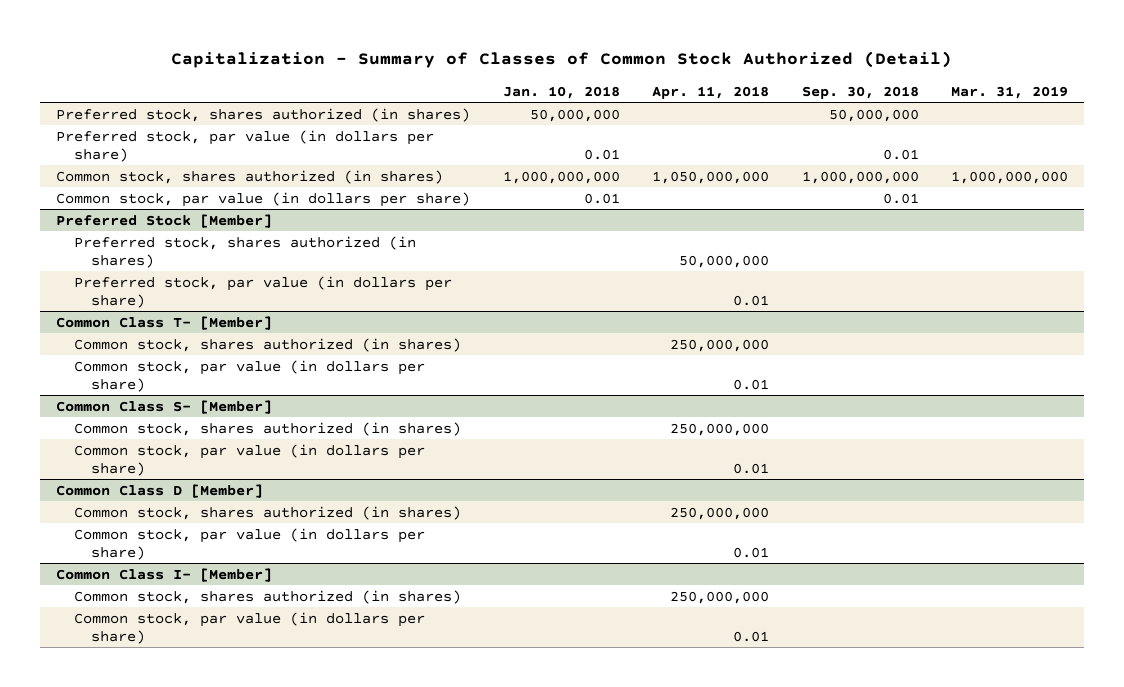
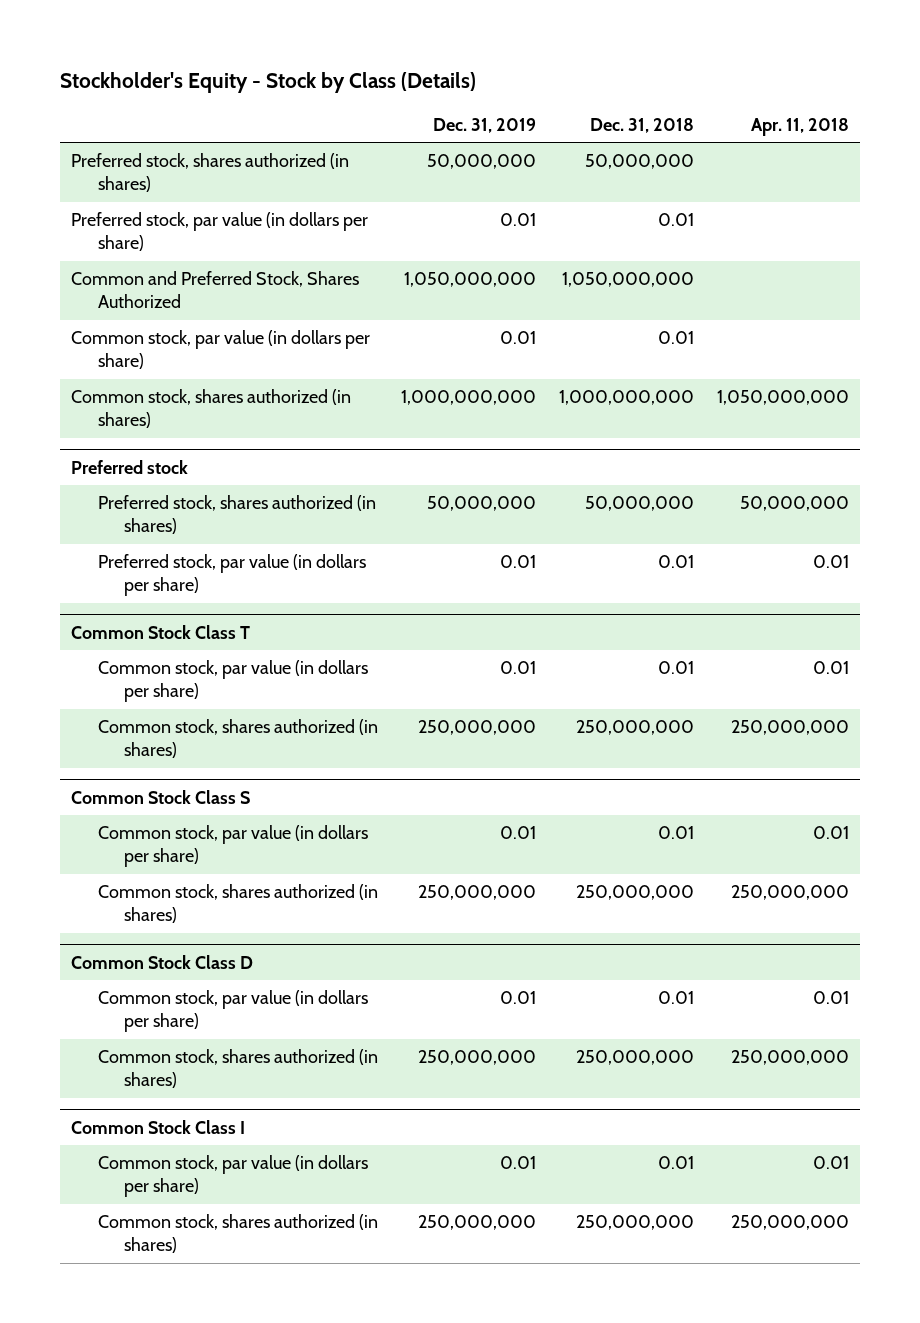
[171,51,953,69] Capitalization - Summary of Classes of Common Stock Authorized (Detail) -> [59,72,476,94] Stockholder's Equity - Stock by Class (Details)
[502,85,620,99] Jan. 10, 2018 -> none
[801,85,919,99] Sep. 30, 2018 -> none
[951,85,1069,99] Mar. 31, 2019 -> none
none -> [432,117,536,133] Dec. 31, 2019
none -> [589,117,694,133] Dec. 31, 2018
none -> [71,271,360,309] Common and Preferred Stock, Shares Authorized
[56,169,444,184] Common stock, shares authorized (in shares) -> [71,389,352,429] Common stock, shares authorized (in shares)
[56,213,273,228] Preferred Stock [Member] -> [71,459,189,474] Preferred stock
[73,337,461,352] Common stock, shares authorized (in shares) -> none
[56,315,273,330] Common Class T- [Member] -> [71,624,251,639] Common Stock Class T
[56,399,273,414] Common Class S- [Member] -> none
none -> [71,789,251,804] Common Stock Class S
[56,483,264,498] Common Class D [Member] -> none
none -> [71,954,254,969] Common Stock Class D
[56,567,273,582] Common Class I- [Member] -> none
none -> [71,1119,246,1134] Common Stock Class I
none -> [97,1214,378,1254] Common stock, shares authorized (in shares)

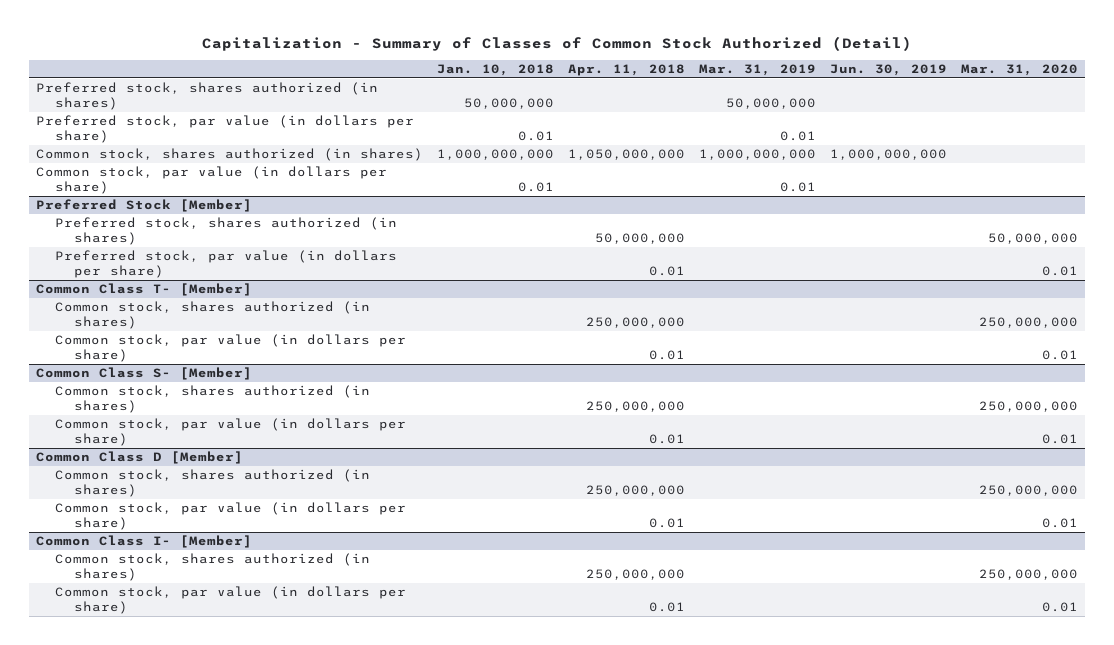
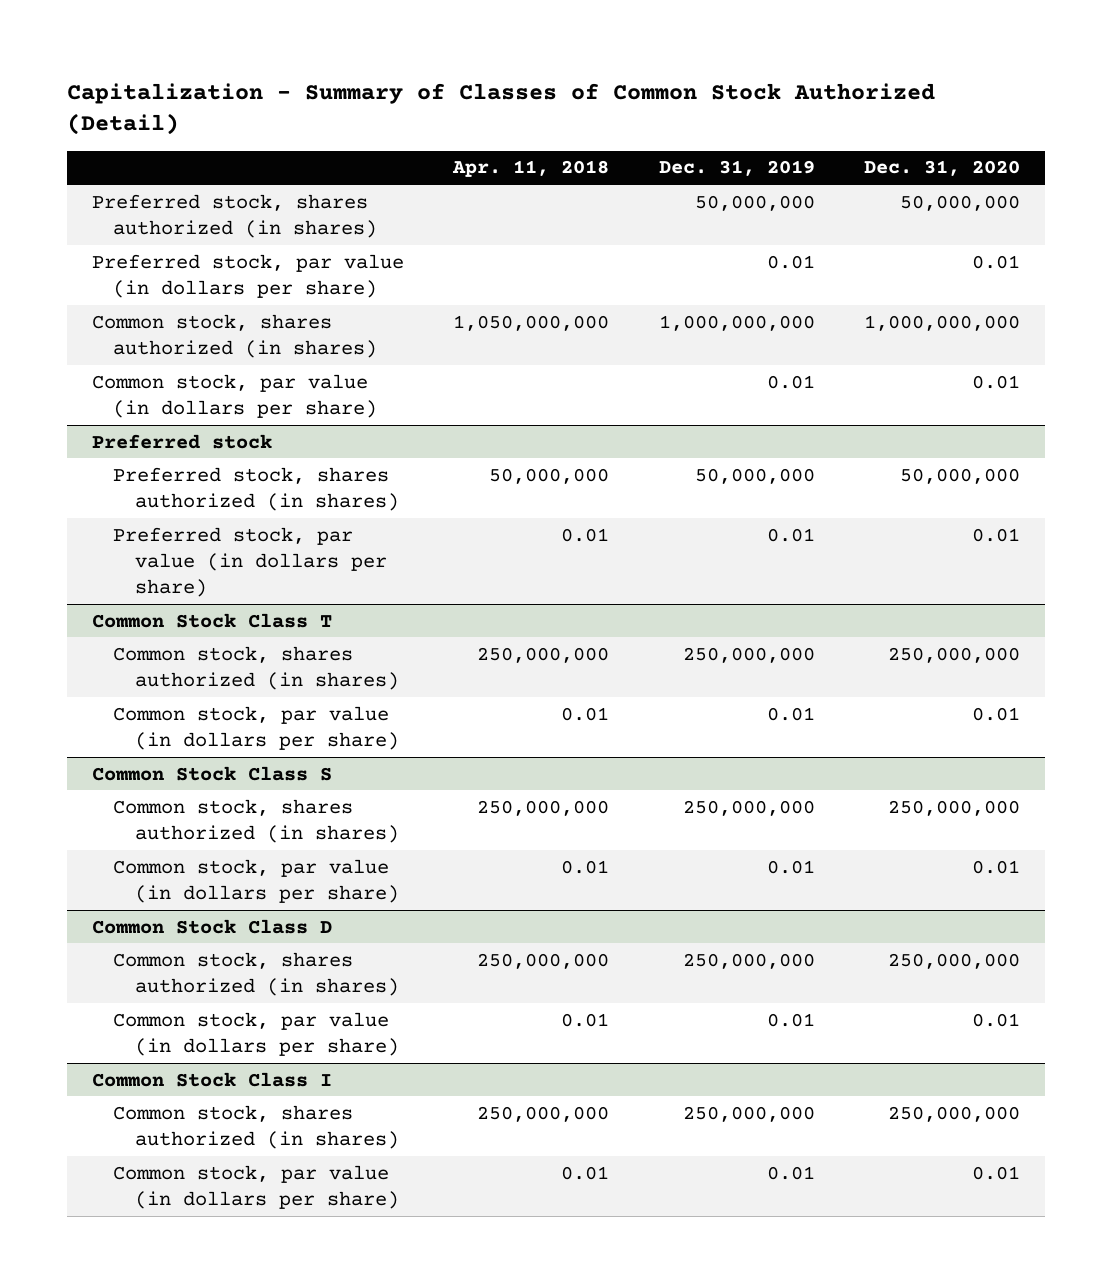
[436,63,554,76] Jan. 10, 2018 -> none
[698,63,816,76] Mar. 31, 2019 -> none
[829,63,947,76] Jun. 30, 2019 -> none
[960,63,1078,76] Mar. 31, 2020 -> none
none -> [658,160,815,177] Dec. 31, 2019
none -> [864,160,1021,177] Dec. 31, 2020
[36,199,253,213] Preferred Stock [Member] -> [91,433,272,449] Preferred stock
[36,283,253,297] Common Class T- [Member] -> [91,612,332,628] Common Stock Class T
[36,367,253,381] Common Class S- [Member] -> [91,765,332,781] Common Stock Class S
[36,451,244,465] Common Class D [Member] -> [91,918,332,934] Common Stock Class D
[36,535,253,549] Common Class I- [Member] -> [91,1071,332,1087] Common Stock Class I

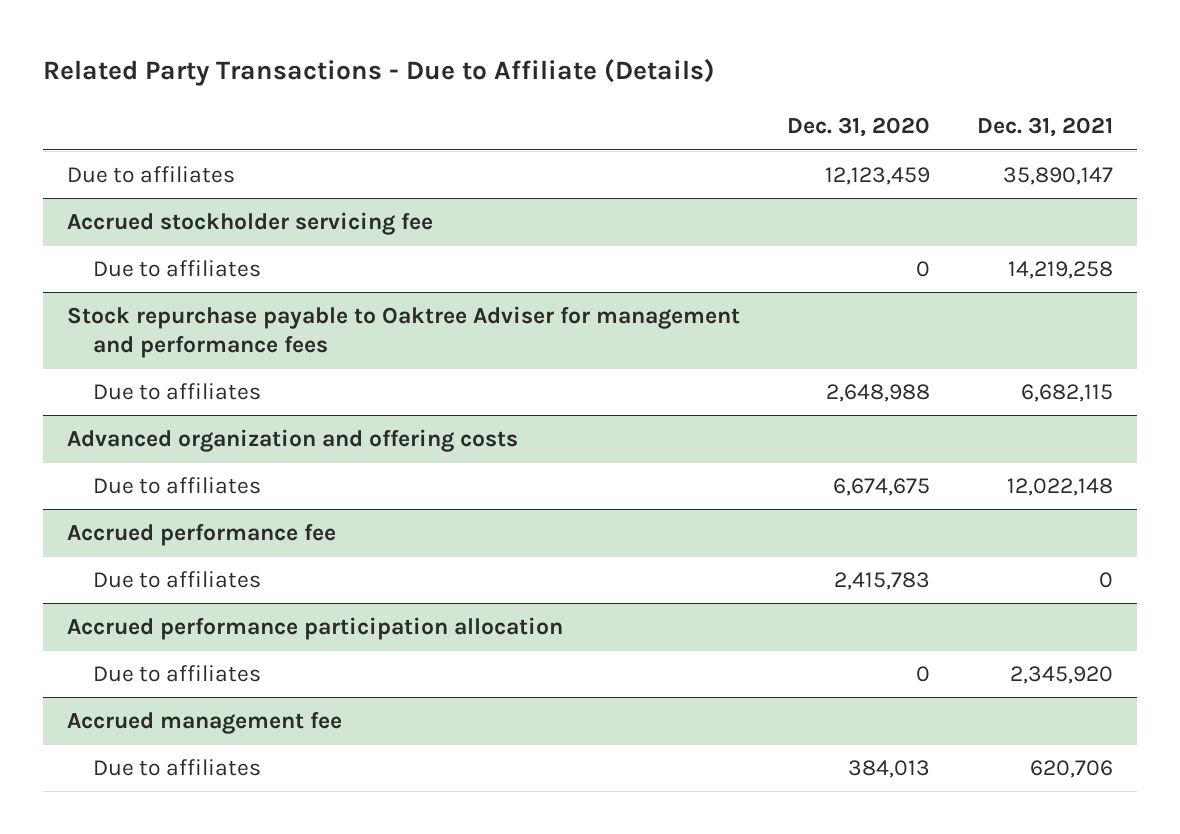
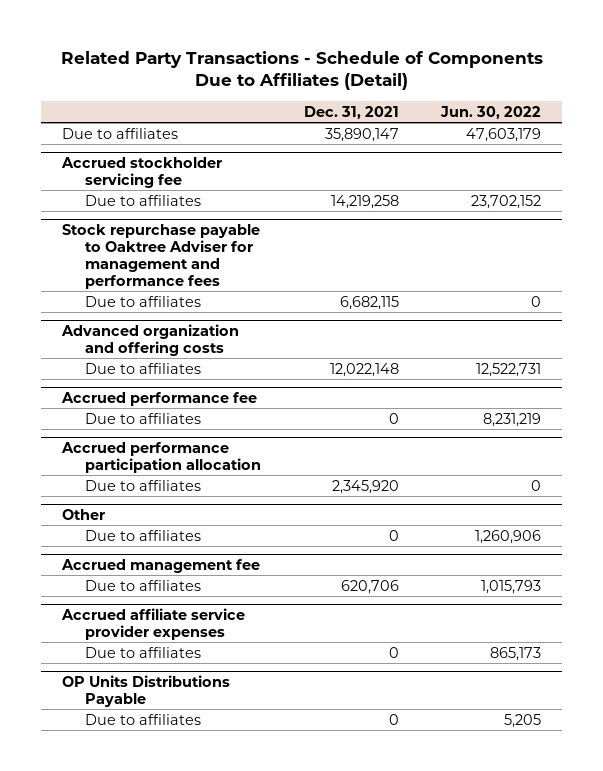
[43,59,716,87] Related Party Transactions - Due to Affiliate (Details) -> [60,50,543,91] Related Party Transactions - Schedule of Components Due to Affiliates (Detail)
[787,117,931,138] Dec. 31, 2020 -> none
none -> [440,105,542,119] Jun. 30, 2022
none -> [61,509,105,521] Other
none -> [85,529,202,541] Due to affiliates
none -> [60,608,245,641] Accrued affiliate service provider expenses
none -> [85,646,202,658] Due to affiliates
none -> [61,675,230,708] OP Units Distributions Payable
none -> [85,713,202,725] Due to affiliates

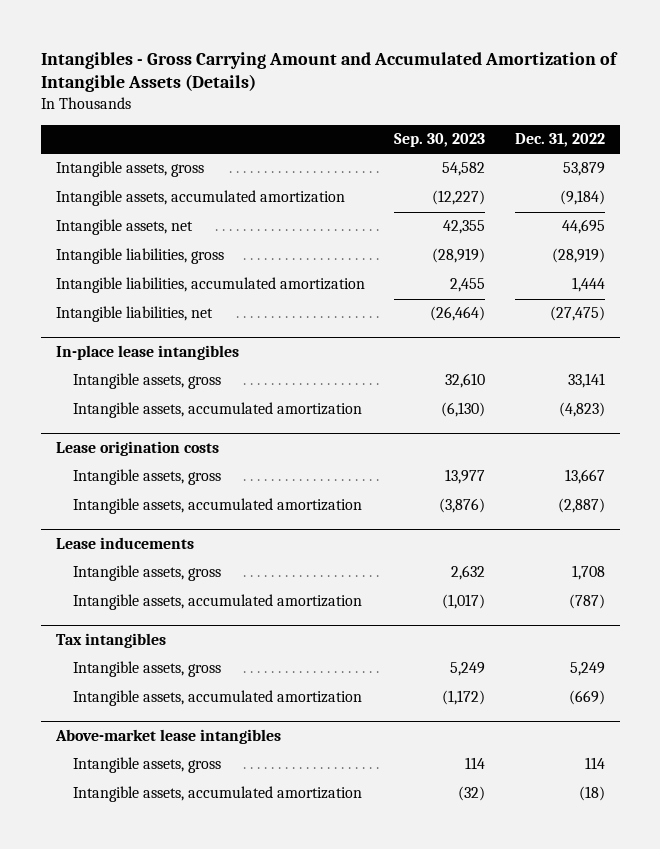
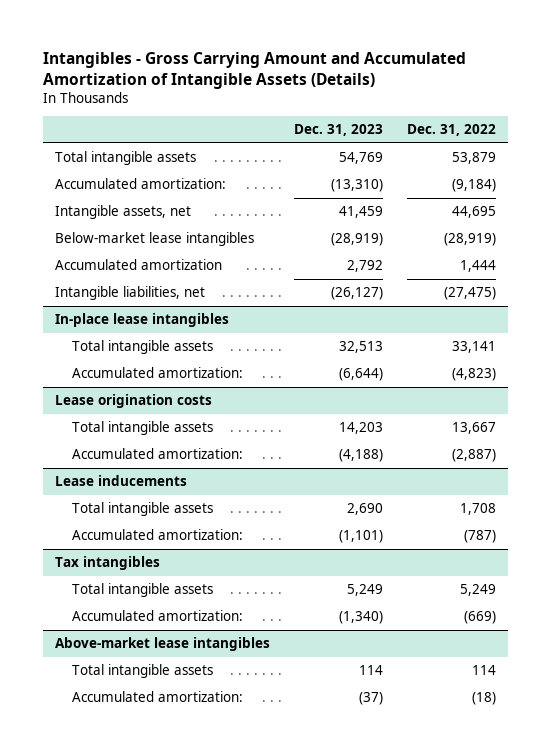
[394,133,486,148] Sep. 30, 2023 -> none
none -> [293,124,383,137] Dec. 31, 2023
[55,161,204,178] Intangible assets, gross -> [54,151,196,166] Total intangible assets
[55,190,345,207] Intangible assets, accumulated amortization -> [54,178,226,190] Accumulated amortization:
[55,248,224,265] Intangible liabilities, gross -> [54,232,254,247] Below-market lease intangibles
[55,277,365,294] Intangible liabilities, accumulated amortization -> [54,259,222,271] Accumulated amortization
[73,373,222,390] Intangible assets, gross -> [71,340,213,355] Total intangible assets
[73,402,363,419] Intangible assets, accumulated amortization -> [71,367,243,379] Accumulated amortization:
[73,469,222,486] Intangible assets, gross -> [71,421,213,436] Total intangible assets
[73,498,363,515] Intangible assets, accumulated amortization -> [71,448,243,460] Accumulated amortization:
[73,565,222,582] Intangible assets, gross -> [71,502,213,517] Total intangible assets
[73,594,363,611] Intangible assets, accumulated amortization -> [71,529,243,541] Accumulated amortization:
[73,661,222,678] Intangible assets, gross -> [71,583,213,598] Total intangible assets
[73,690,363,707] Intangible assets, accumulated amortization -> [71,610,243,622] Accumulated amortization:
[73,757,222,774] Intangible assets, gross -> [71,664,213,679] Total intangible assets
[73,786,363,803] Intangible assets, accumulated amortization -> [71,691,243,703] Accumulated amortization:

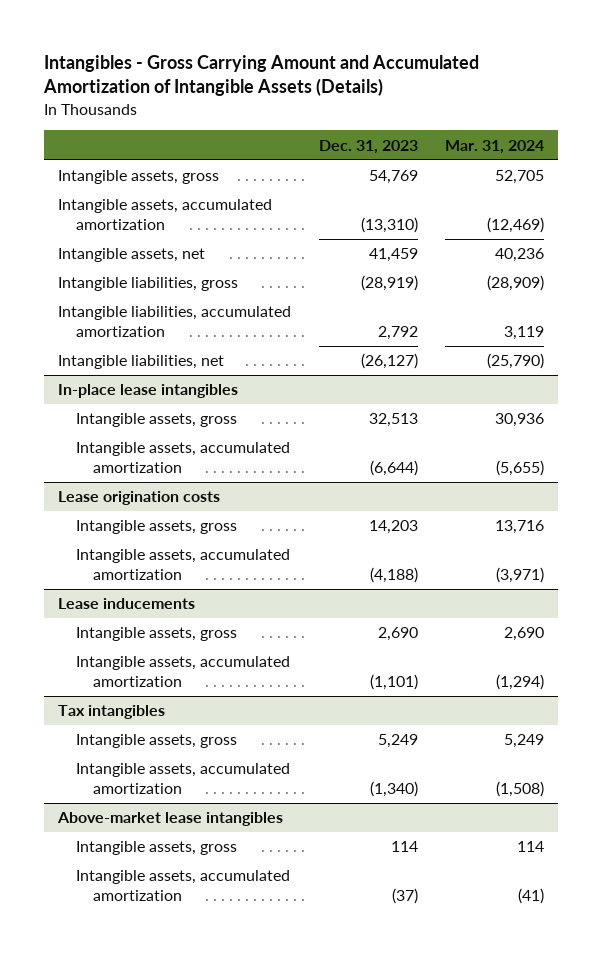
[406,124,496,137] Dec. 31, 2022 -> none
none -> [445,139,545,154] Mar. 31, 2024
[54,151,196,166] Total intangible assets -> [58,170,220,185] Intangible assets, gross
[54,178,226,190] Accumulated amortization: -> [58,199,273,231] Intangible assets, accumulated amortization
[54,232,254,247] Below-market lease intangibles -> [58,277,239,292] Intangible liabilities, gross
[54,259,222,271] Accumulated amortization -> [58,306,292,338] Intangible liabilities, accumulated amortization
[71,340,213,355] Total intangible assets -> [75,413,237,428] Intangible assets, gross
[71,367,243,379] Accumulated amortization: -> [75,442,290,474] Intangible assets, accumulated amortization
[71,421,213,436] Total intangible assets -> [75,520,237,535] Intangible assets, gross
[71,448,243,460] Accumulated amortization: -> [75,549,290,581] Intangible assets, accumulated amortization
[71,502,213,517] Total intangible assets -> [75,627,237,642] Intangible assets, gross
[71,529,243,541] Accumulated amortization: -> [75,656,290,688] Intangible assets, accumulated amortization
[71,583,213,598] Total intangible assets -> [75,734,237,749] Intangible assets, gross
[71,610,243,622] Accumulated amortization: -> [75,763,290,795] Intangible assets, accumulated amortization
[71,664,213,679] Total intangible assets -> [75,841,237,856] Intangible assets, gross
[71,691,243,703] Accumulated amortization: -> [75,870,290,902] Intangible assets, accumulated amortization

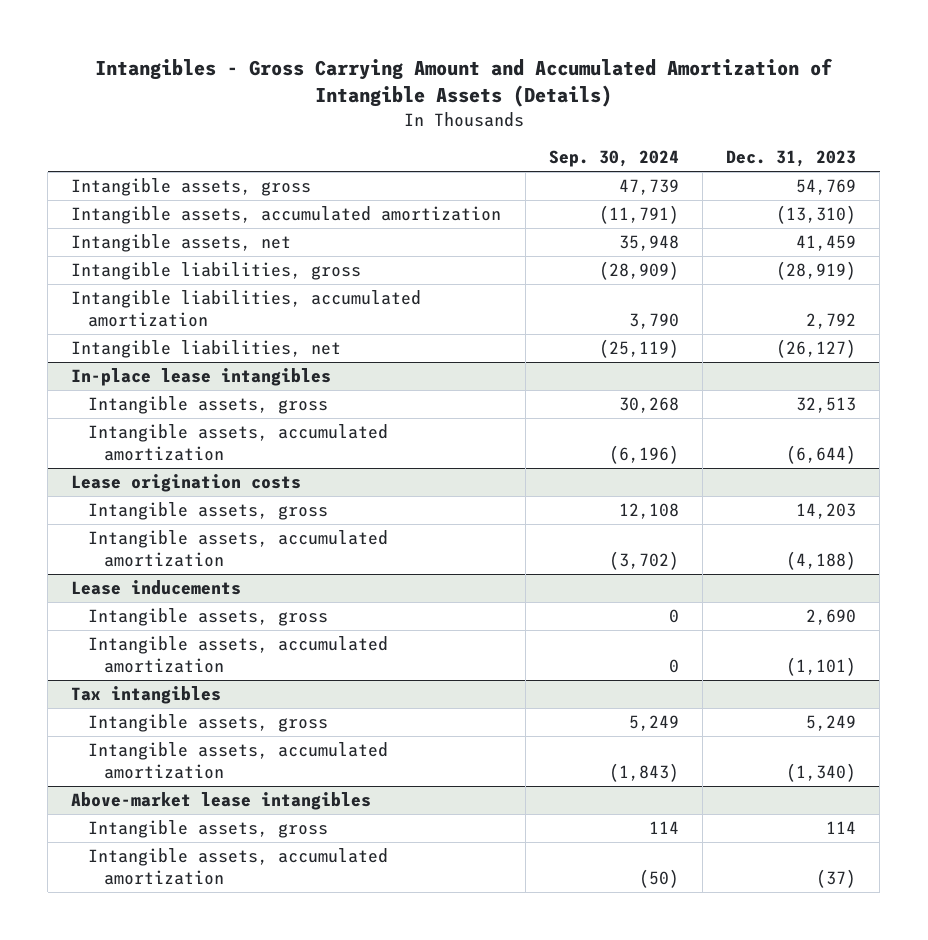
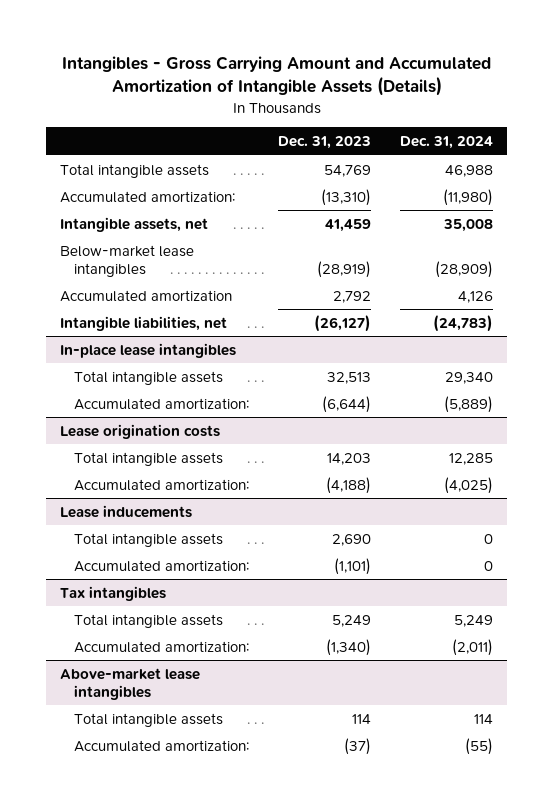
[548,150,679,168] Sep. 30, 2024 -> none
none -> [399,136,493,150] Dec. 31, 2024
[71,178,312,197] Intangible assets, gross -> [60,163,210,178] Total intangible assets
[71,206,502,225] Intangible assets, accumulated amortization -> [60,190,236,203] Accumulated amortization:
[71,262,362,281] Intangible liabilities, gross -> [60,244,195,277] Below-market lease intangibles
[71,290,422,327] Intangible liabilities, accumulated amortization -> [60,289,233,302] Accumulated amortization
[87,396,328,415] Intangible assets, gross -> [74,370,224,385] Total intangible assets
[87,424,388,461] Intangible assets, accumulated amortization -> [74,397,250,410] Accumulated amortization:
[87,502,328,521] Intangible assets, gross -> [74,451,224,466] Total intangible assets
[87,530,388,567] Intangible assets, accumulated amortization -> [74,478,250,491] Accumulated amortization:
[87,608,328,627] Intangible assets, gross -> [74,532,224,547] Total intangible assets
[87,636,388,673] Intangible assets, accumulated amortization -> [74,559,250,572] Accumulated amortization:
[87,714,328,733] Intangible assets, gross -> [74,613,224,628] Total intangible assets
[87,742,388,779] Intangible assets, accumulated amortization -> [74,640,250,653] Accumulated amortization:
[87,820,328,839] Intangible assets, gross -> [74,712,224,727] Total intangible assets
[87,848,388,885] Intangible assets, accumulated amortization -> [74,739,250,752] Accumulated amortization:

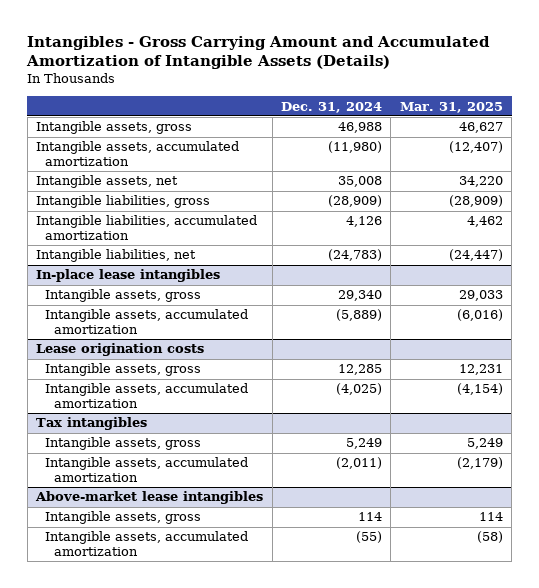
[277,136,371,150] Dec. 31, 2023 -> none
none -> [399,101,503,113] Mar. 31, 2025
[60,163,210,178] Total intangible assets -> [36,121,193,135] Intangible assets, gross
[60,190,236,203] Accumulated amortization: -> [36,141,240,167] Intangible assets, accumulated amortization
[60,244,195,277] Below-market lease intangibles -> [36,195,211,209] Intangible liabilities, gross
[60,289,233,302] Accumulated amortization -> [36,215,258,241] Intangible liabilities, accumulated amortization
[74,370,224,385] Total intangible assets -> [45,289,202,303] Intangible assets, gross
[74,397,250,410] Accumulated amortization: -> [45,309,249,335] Intangible assets, accumulated amortization
[60,504,193,518] Lease inducements -> none
[74,532,224,547] Total intangible assets -> none
[74,559,250,572] Accumulated amortization: -> none
[74,451,224,466] Total intangible assets -> [45,363,202,377] Intangible assets, gross
[74,478,250,491] Accumulated amortization: -> [45,383,249,409] Intangible assets, accumulated amortization
[74,613,224,628] Total intangible assets -> [45,437,202,451] Intangible assets, gross
[74,640,250,653] Accumulated amortization: -> [45,457,249,483] Intangible assets, accumulated amortization
[74,712,224,727] Total intangible assets -> [45,511,202,525] Intangible assets, gross
[74,739,250,752] Accumulated amortization: -> [45,531,249,557] Intangible assets, accumulated amortization

